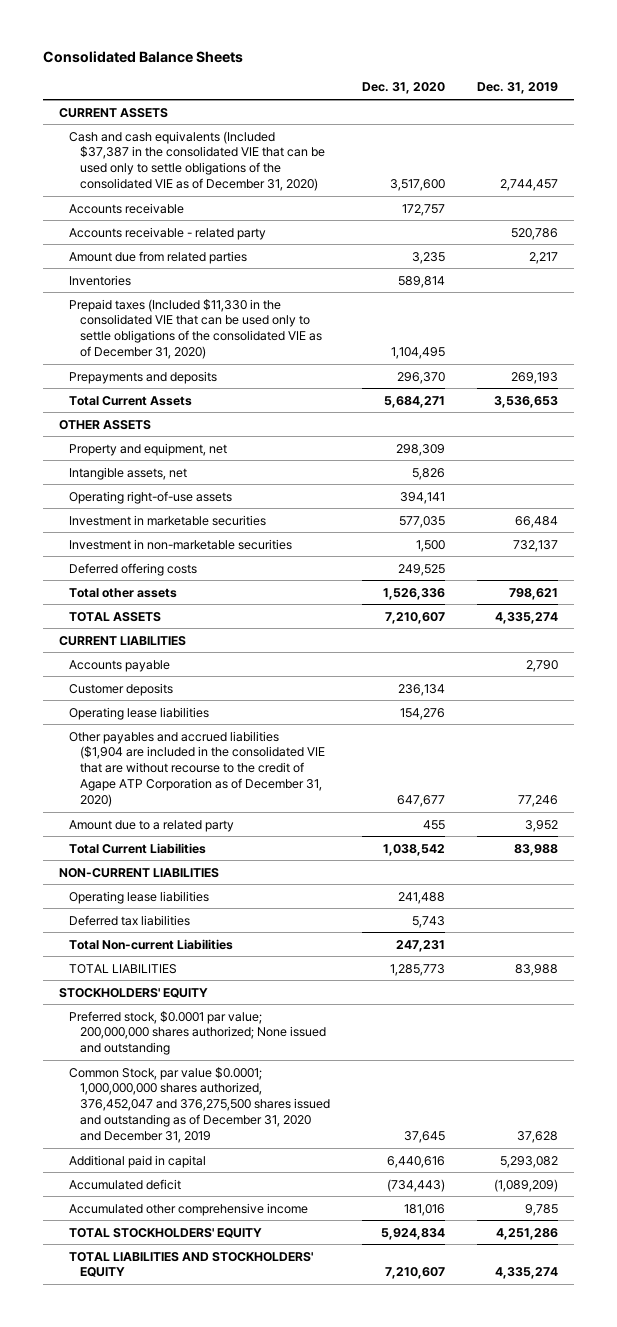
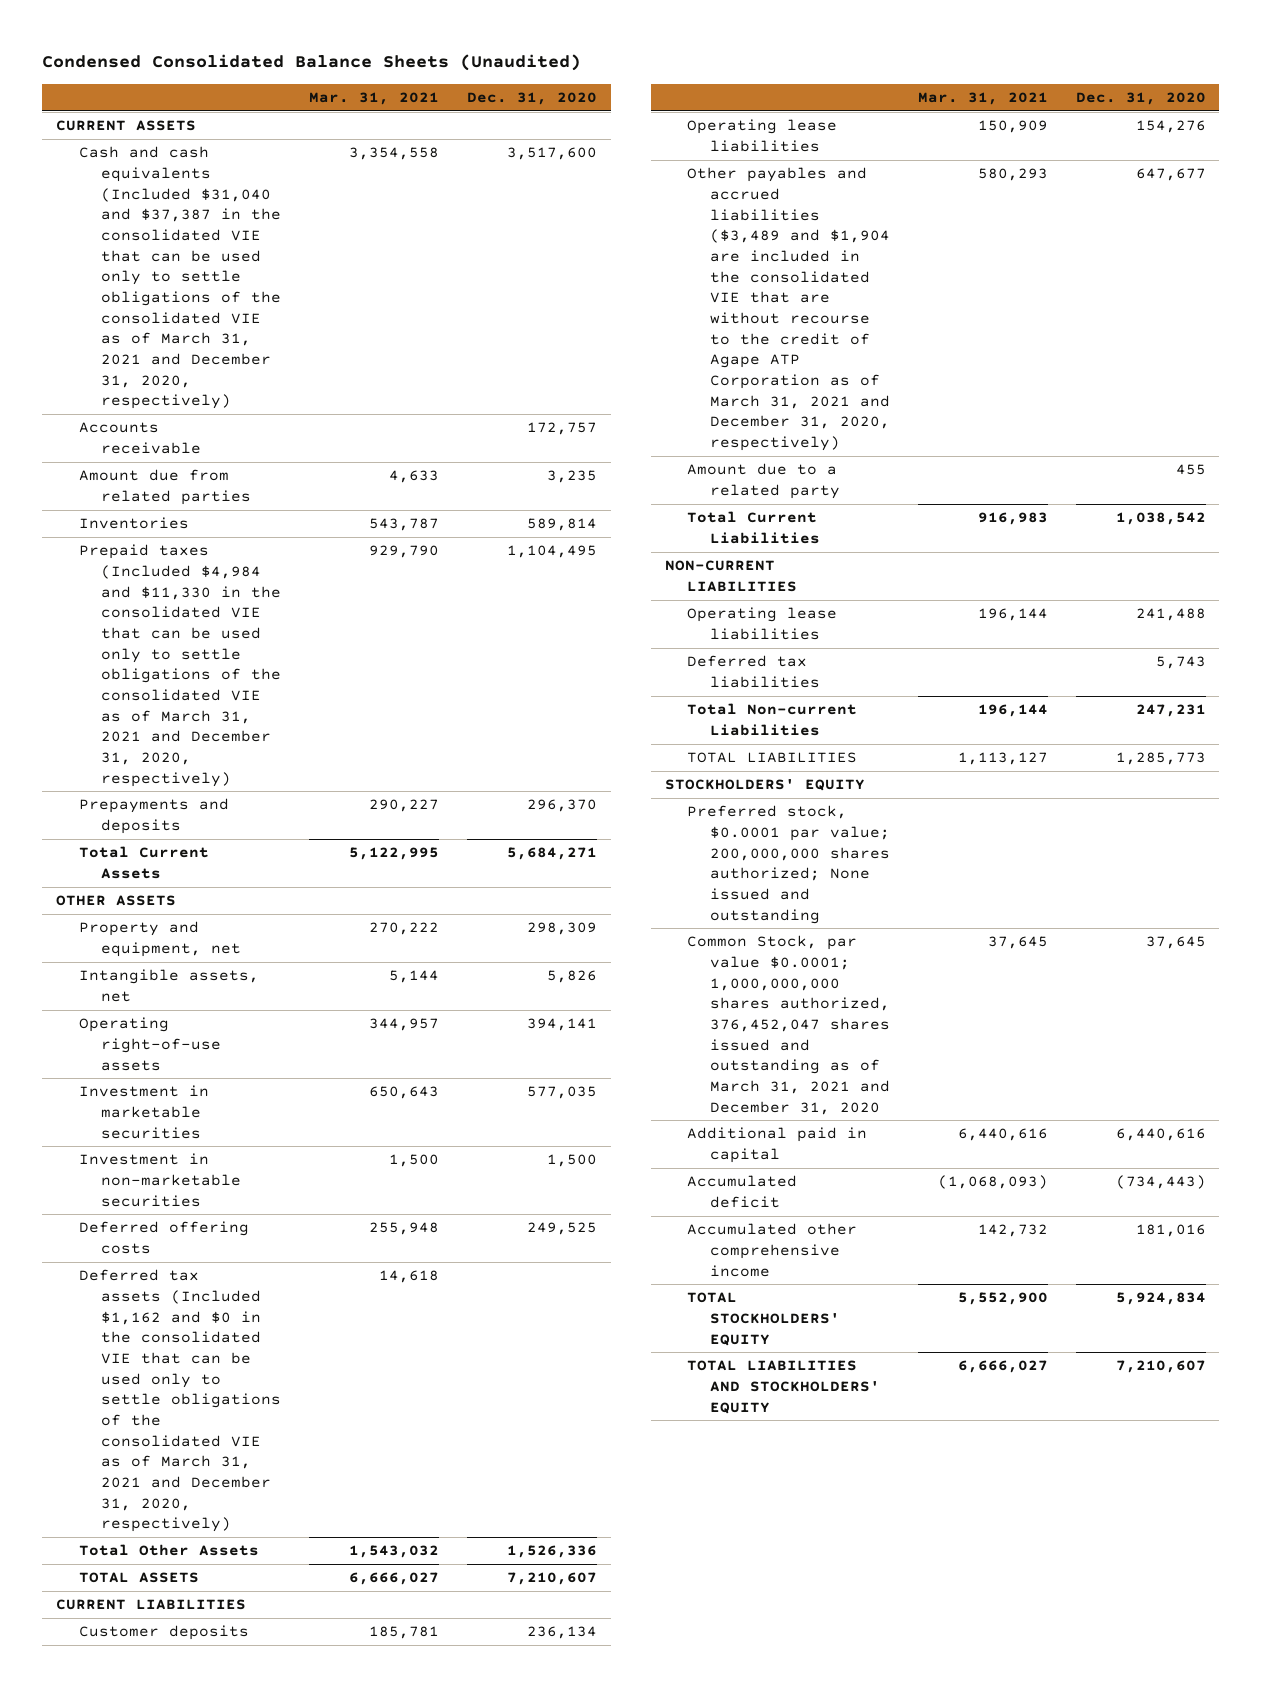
[42,51,243,64] Consolidated Balance Sheets -> [42,54,582,72] Condensed Consolidated Balance Sheets (Unaudited)
[477,82,559,95] Dec. 31, 2019 -> none
none -> [309,91,440,105] Mar. 31, 2021
[69,130,325,192] Cash and cash equivalents (Included $37,387 in the consolidated VIE that can be used only to settle obligations of the consolidated VIE as of December 31, 2020) -> [78,146,282,410] Cash and cash equivalents (Included $31,040 and $37,387 in the consolidated VIE that can be used only to settle obligations of the consolidated VIE as of March 31, 2021 and December 31, 2020, respectively)
[69,226,267,240] Accounts receivable - related party -> none
[69,298,322,360] Prepaid taxes (Included $11,330 in the consolidated VIE that can be used only to settle obligations of the consolidated VIE as of December 31, 2020) -> [78,544,282,787] Prepaid taxes (Included $4,984 and $11,330 in the consolidated VIE that can be used only to settle obligations of the consolidated VIE as of March 31, 2021 and December 31, 2020, respectively)
none -> [78,1269,282,1533] Deferred tax assets (Included $1,162 and $0 in the consolidated VIE that can be used only to settle obligations of the consolidated VIE as of March 31, 2021 and December 31, 2020, respectively)
[69,587,178,598] Total other assets -> [78,1544,259,1557] Total Other Assets
[69,659,171,672] Accounts payable -> none
[69,730,325,807] Other payables and accrued liabilities ($1,904 are included in the consolidated VIE that are without recourse to the credit of Agape ATP Corporation as of December 31, 2020) -> [687,167,890,451] Other payables and accrued liabilities ($3,489 and $1,904 are included in the consolidated VIE that are without recourse to the credit of Agape ATP Corporation as of March 31, 2021 and December 31, 2020, respectively)
[69,1066,330,1143] Common Stock, par value $0.0001; 1,000,000,000 shares authorized, 376,452,047 and 376,275,500 shares issued and outstanding as of December 31, 2020 and December 31, 2019 -> [687,935,890,1115] Common Stock, par value $0.0001; 1,000,000,000 shares authorized, 376,452,047 shares issued and outstanding as of March 31, 2021 and December 31, 2020

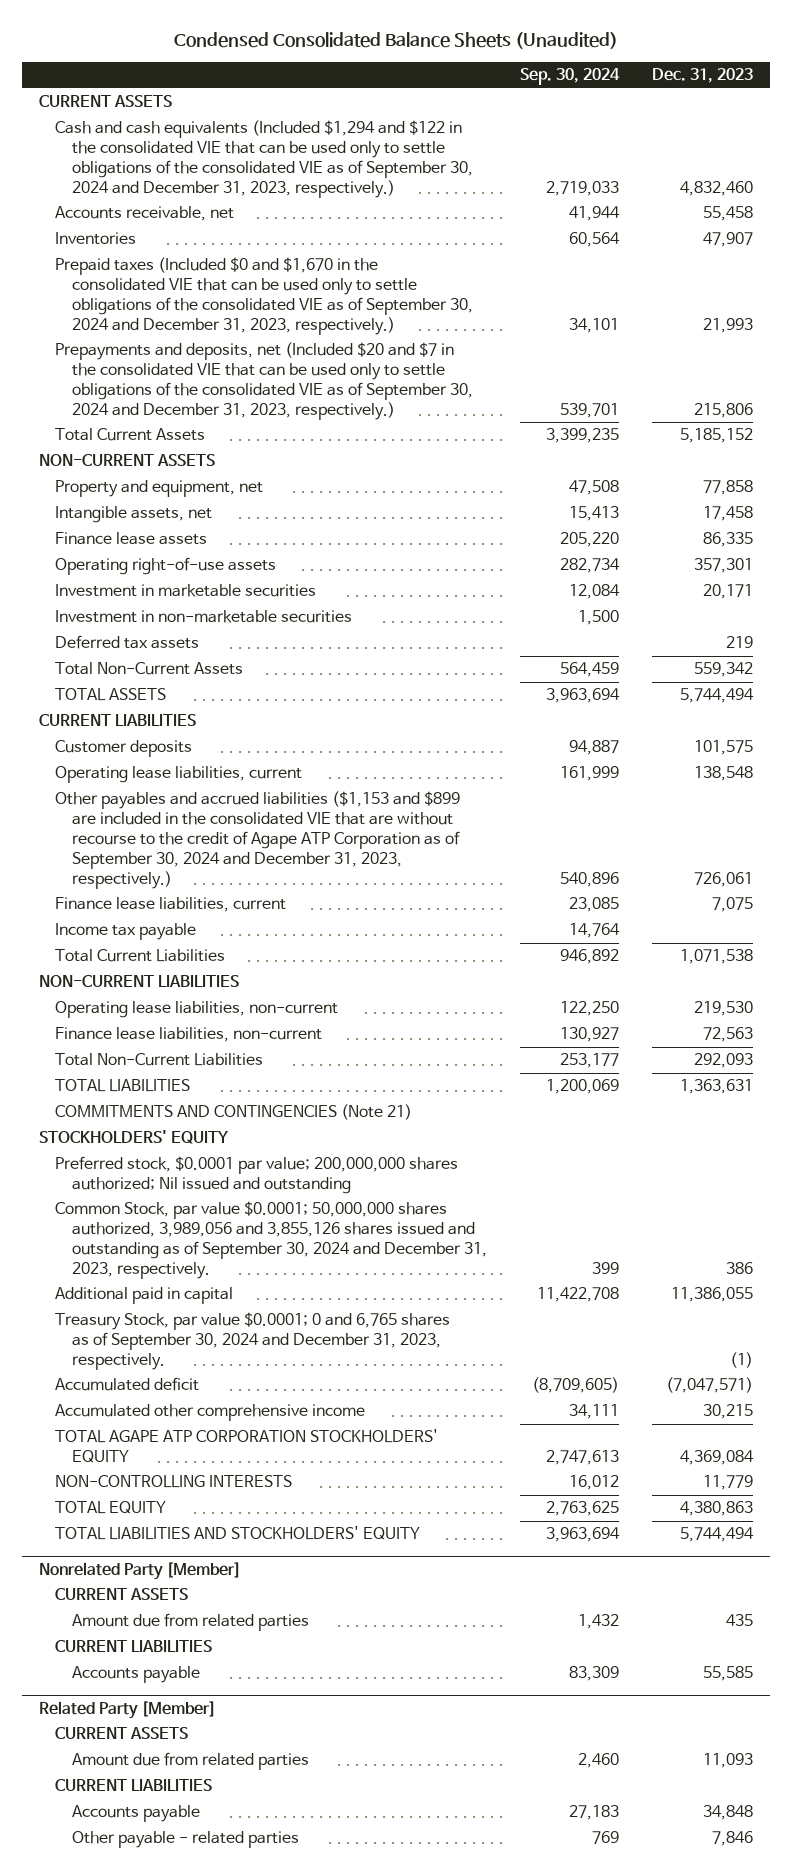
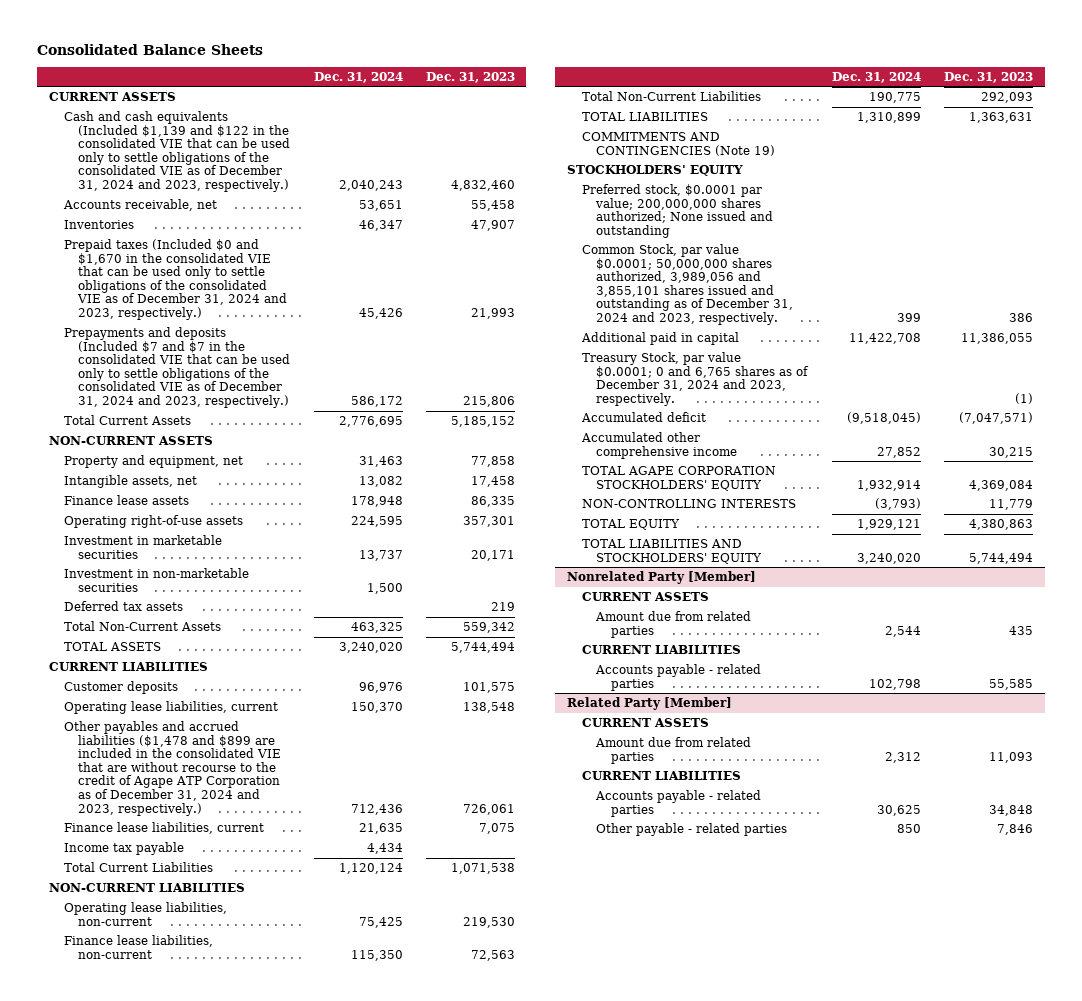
[173,32,618,50] Condensed Consolidated Balance Sheets (Unaudited) -> [37,44,264,56] Consolidated Balance Sheets
[520,68,621,86] Sep. 30, 2024 -> none
none -> [313,71,403,83] Dec. 31, 2024
[55,120,474,198] Cash and cash equivalents (Included $1,294 and $122 in the consolidated VIE that can be used only to settle obligations of the consolidated VIE as of September 30, 2024 and December 31, 2023, respectively.) -> [63,110,291,193] Cash and cash equivalents (Included $1,139 and $122 in the consolidated VIE that can be used only to settle obligations of the consolidated VIE as of December 31, 2024 and 2023, respectively.)
[55,257,474,335] Prepaid taxes (Included $0 and $1,670 in the consolidated VIE that can be used only to settle obligations of the consolidated VIE as of September 30, 2024 and December 31, 2023, respectively.) -> [63,238,288,321] Prepaid taxes (Included $0 and $1,670 in the consolidated VIE that can be used only to settle obligations of the consolidated VIE as of December 31, 2024 and 2023, respectively.)
[55,342,474,420] Prepayments and deposits, net (Included $20 and $7 in the consolidated VIE that can be used only to settle obligations of the consolidated VIE as of September 30, 2024 and December 31, 2023, respectively.) -> [63,326,291,409] Prepayments and deposits (Included $7 and $7 in the consolidated VIE that can be used only to settle obligations of the consolidated VIE as of December 31, 2024 and 2023, respectively.)
[55,791,461,889] Other payables and accrued liabilities ($1,153 and $899 are included in the consolidated VIE that are without recourse to the credit of Agape ATP Corporation as of September 30, 2024 and December 31, 2023, respectively.) -> [63,720,282,816] Other payables and accrued liabilities ($1,478 and $899 are included in the consolidated VIE that are without recourse to the credit of Agape ATP Corporation as of December 31, 2024 and 2023, respectively.)
[55,1104,413,1121] COMMITMENTS AND CONTINGENCIES (Note 21) -> [581,131,776,156] COMMITMENTS AND CONTINGENCIES (Note 19)
[55,1156,459,1195] Preferred stock, $0.0001 par value; 200,000,000 shares authorized; Nil issued and outstanding -> [581,183,774,238] Preferred stock, $0.0001 par value; 200,000,000 shares authorized; None issued and outstanding
[55,1201,488,1279] Common Stock, par value $0.0001; 50,000,000 shares authorized, 3,989,056 and 3,855,126 shares issued and outstanding as of September 30, 2024 and December 31, 2023, respectively. -> [581,243,794,326] Common Stock, par value $0.0001; 50,000,000 shares authorized, 3,989,056 and 3,855,101 shares issued and outstanding as of December 31, 2024 and 2023, respectively.
[55,1312,451,1371] Treasury Stock, par value $0.0001; 0 and 6,765 shares as of September 30, 2024 and December 31, 2023, respectively. -> [581,351,810,406] Treasury Stock, par value $0.0001; 0 and 6,765 shares as of December 31, 2024 and 2023, respectively.
[55,1429,439,1464] TOTAL AGAPE ATP CORPORATION STOCKHOLDERS' EQUITY -> [581,465,776,491] TOTAL AGAPE CORPORATION STOCKHOLDERS' EQUITY
[72,1666,201,1684] Accounts payable -> [595,663,762,691] Accounts payable - related parties
[72,1805,201,1823] Accounts payable -> [595,789,762,817] Accounts payable - related parties

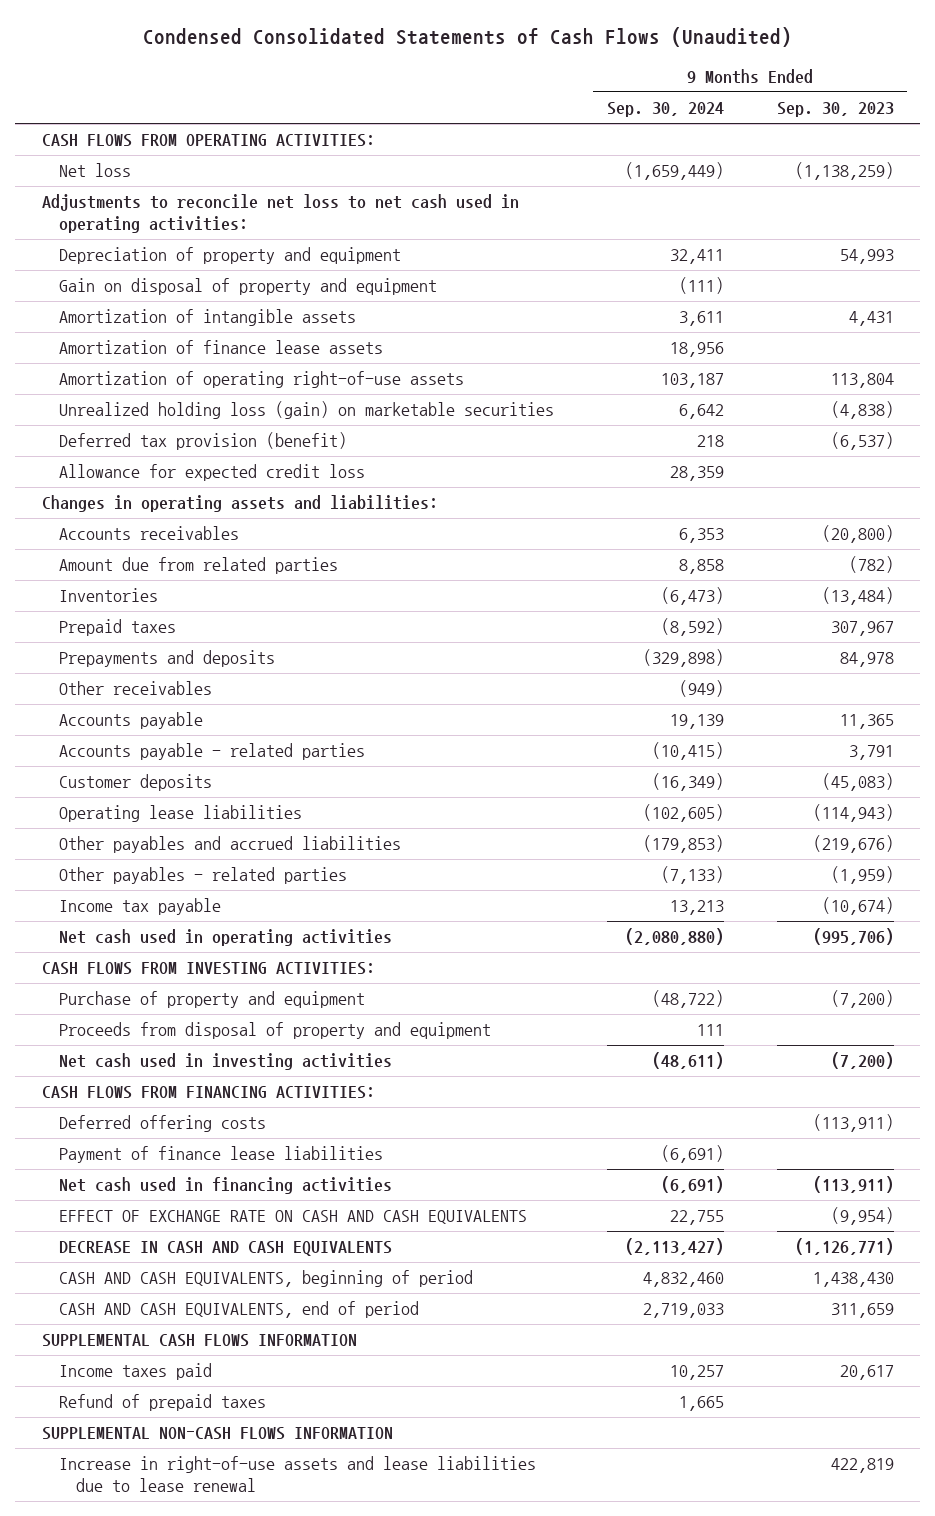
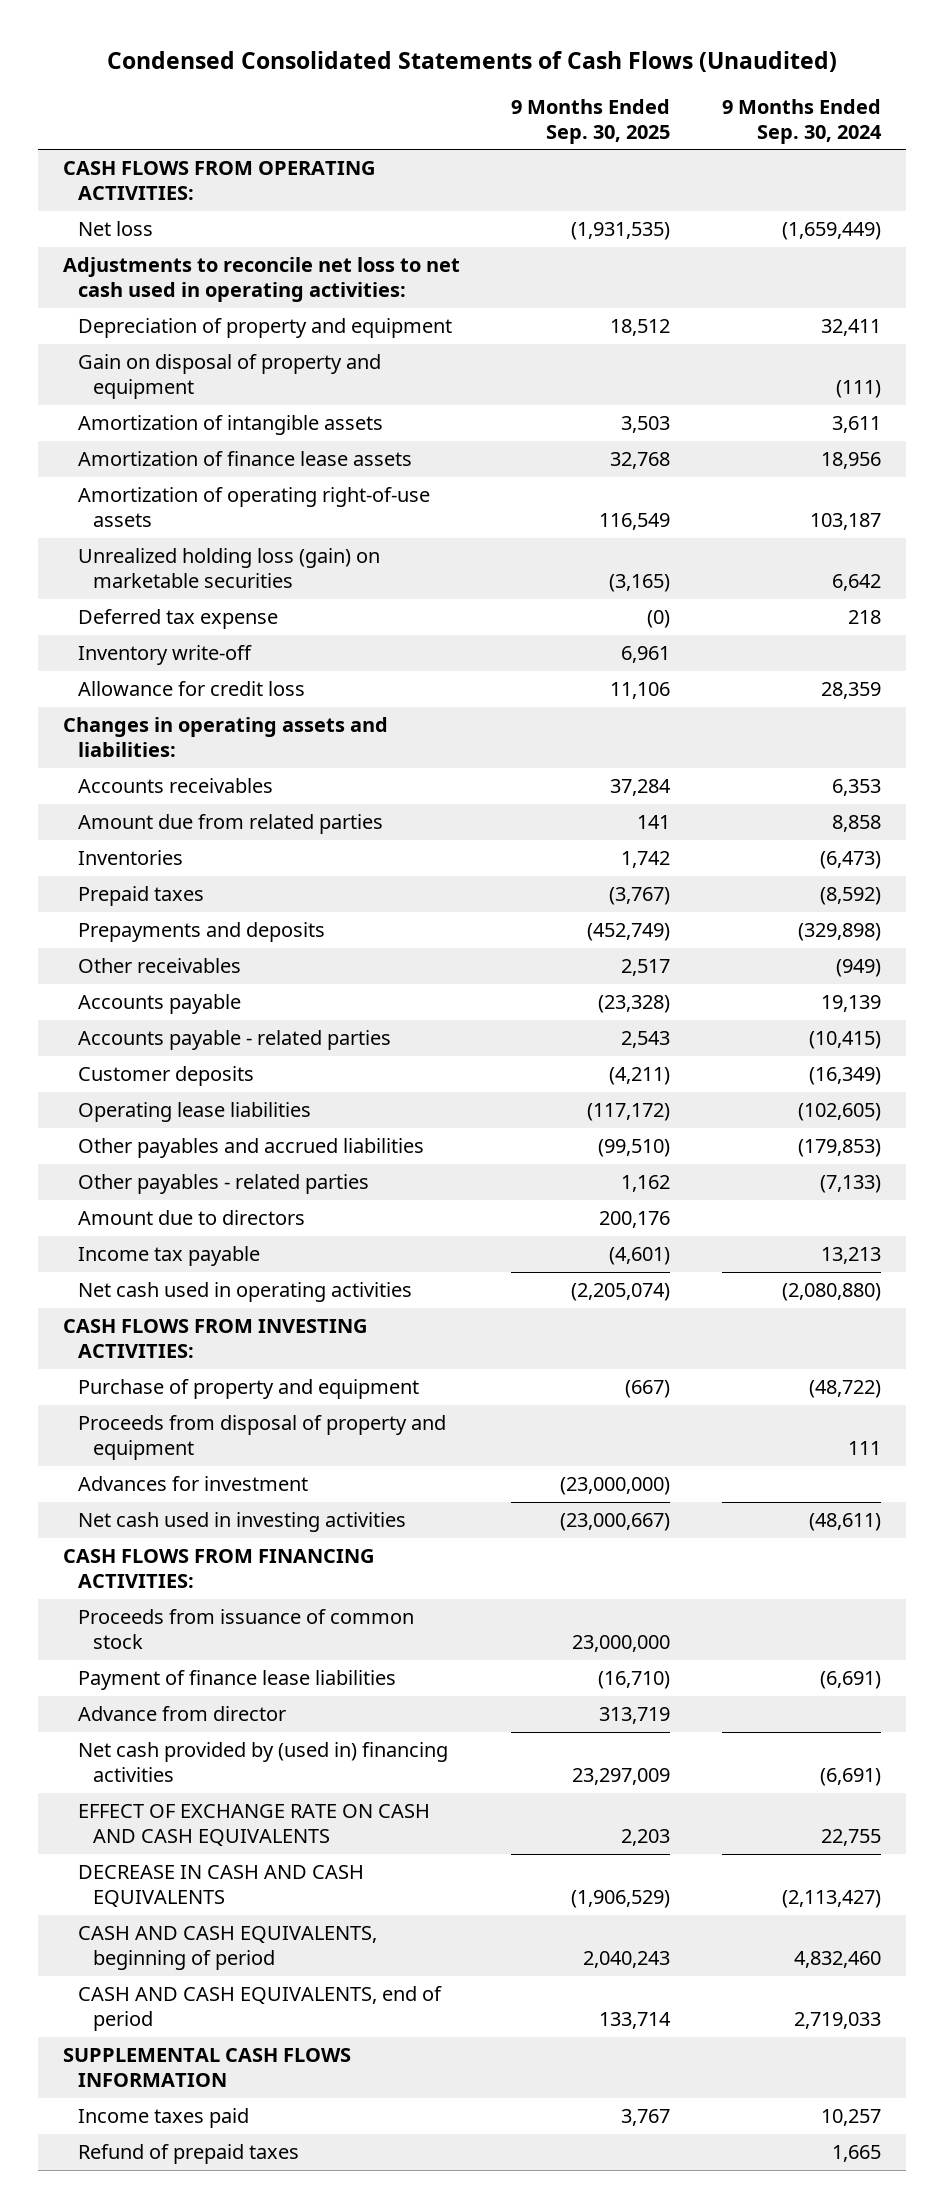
[776,102,894,118] Sep. 30, 2023 -> none
none -> [511,99,671,144] 9 Months Ended Sep. 30, 2025
[58,432,347,451] Deferred tax provision (benefit) -> [78,609,279,630] Deferred tax expense
none -> [78,645,253,666] Inventory write-off
[58,464,365,482] Allowance for expected credit loss -> [78,681,306,697] Allowance for credit loss
none -> [78,1210,306,1226] Amount due to directors
none -> [78,1476,309,1492] Advances for investment
[58,1115,266,1133] Deferred offering costs -> none
none -> [78,1609,415,1649] Proceeds from issuance of common stock
none -> [78,1706,287,1722] Advance from director
[58,1177,392,1195] Net cash used in financing activities -> [78,1742,449,1782] Net cash provided by (used in) financing activities
[41,1427,393,1441] SUPPLEMENTAL NON-CASH FLOWS INFORMATION -> none
[58,1456,536,1493] Increase in right-of-use assets and lease liabilities due to lease renewal -> none

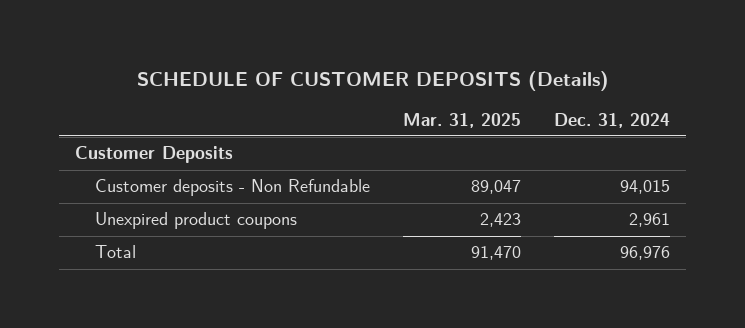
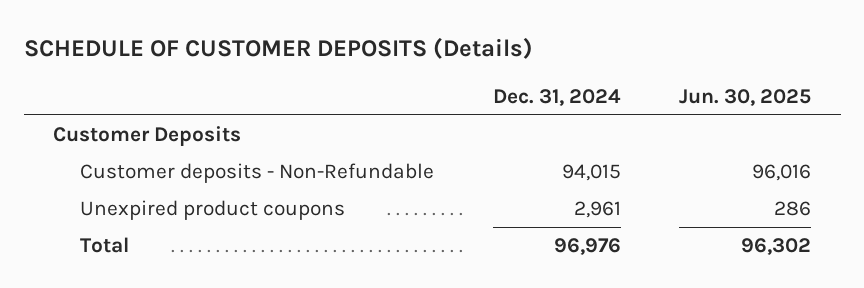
[403,112,522,128] Mar. 31, 2025 -> none
none -> [679,88,812,106] Jun. 30, 2025
[95,179,371,197] Customer deposits - Non Refundable -> [79,163,434,184] Customer deposits - Non-Refundable

